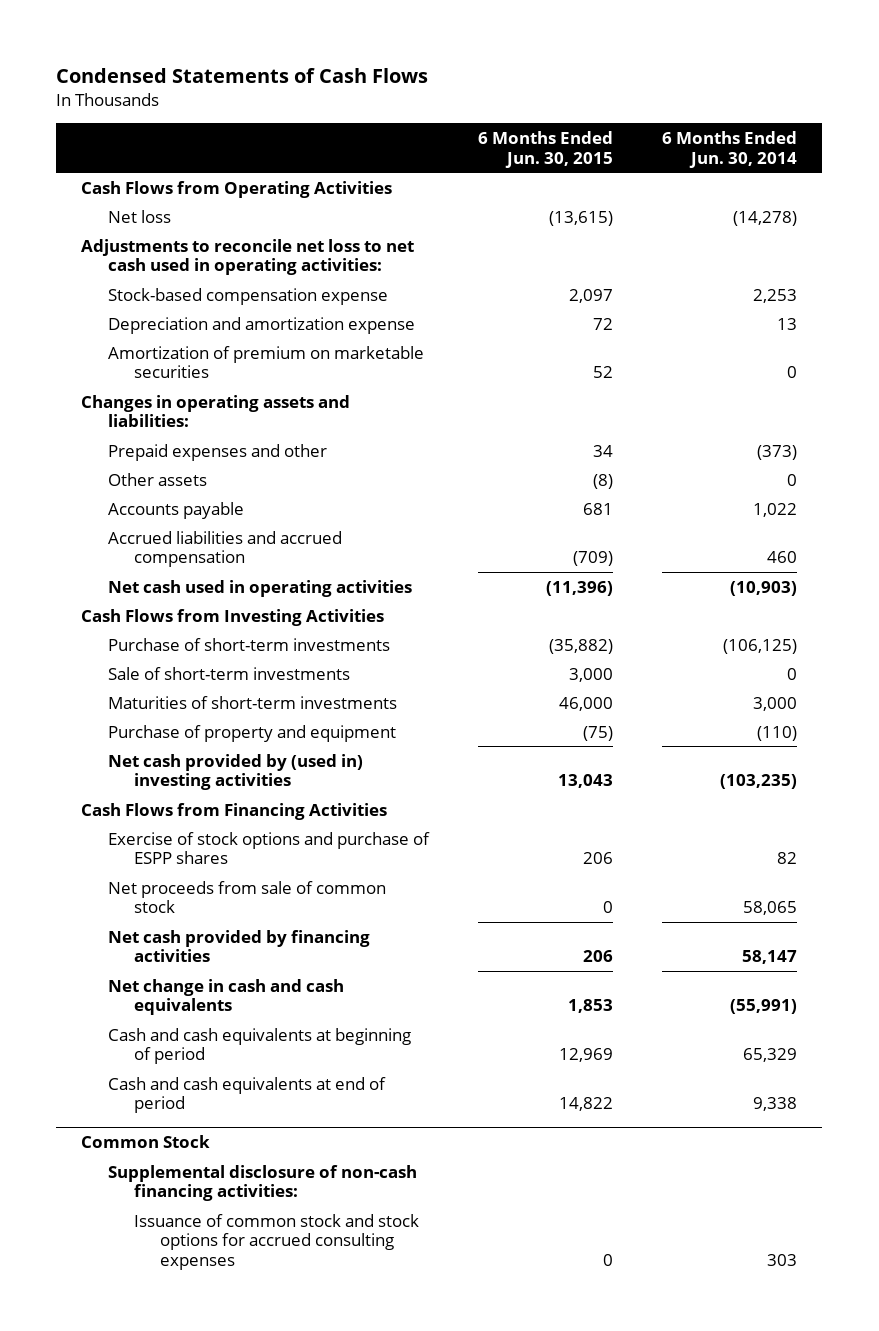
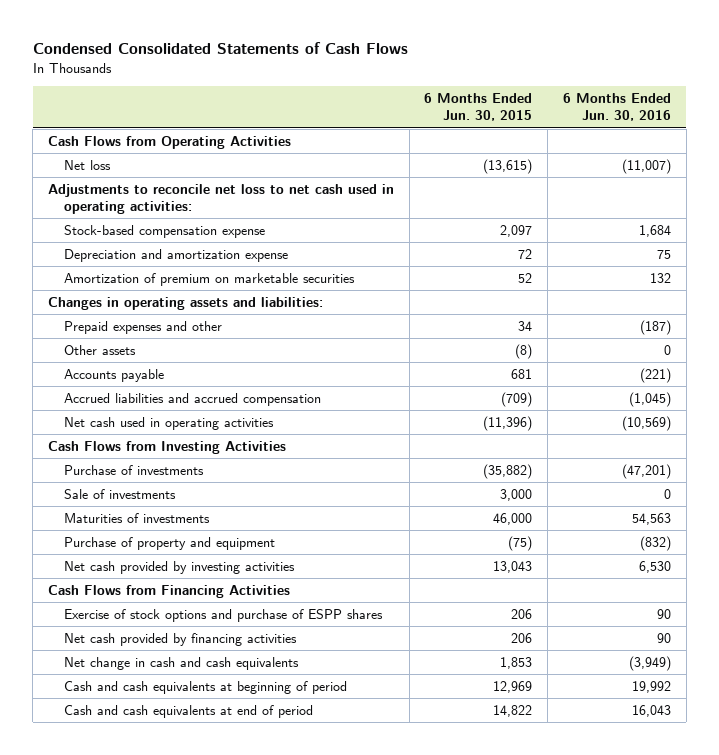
[56,68,429,84] Condensed Statements of Cash Flows -> [32,42,408,55] Condensed Consolidated Statements of Cash Flows
[662,130,798,168] 6 Months Ended Jun. 30, 2014 -> none
none -> [562,93,671,122] 6 Months Ended Jun. 30, 2016
[107,637,390,651] Purchase of short-term investments -> [64,464,205,475] Purchase of investments
[107,666,350,680] Sale of short-term investments -> [64,488,177,499] Sale of investments
[107,695,397,709] Maturities of short-term investments -> [64,512,211,523] Maturities of investments
[107,753,363,791] Net cash provided by (used in) investing activities -> [64,560,296,574] Net cash provided by investing activities
[107,880,386,914] Net proceeds from sale of common stock -> none
[81,1135,211,1149] Common Stock -> none
[107,1164,417,1202] Supplemental disclosure of non-cash financing activities: -> none
[133,1213,419,1271] Issuance of common stock and stock options for accrued consulting expenses -> none

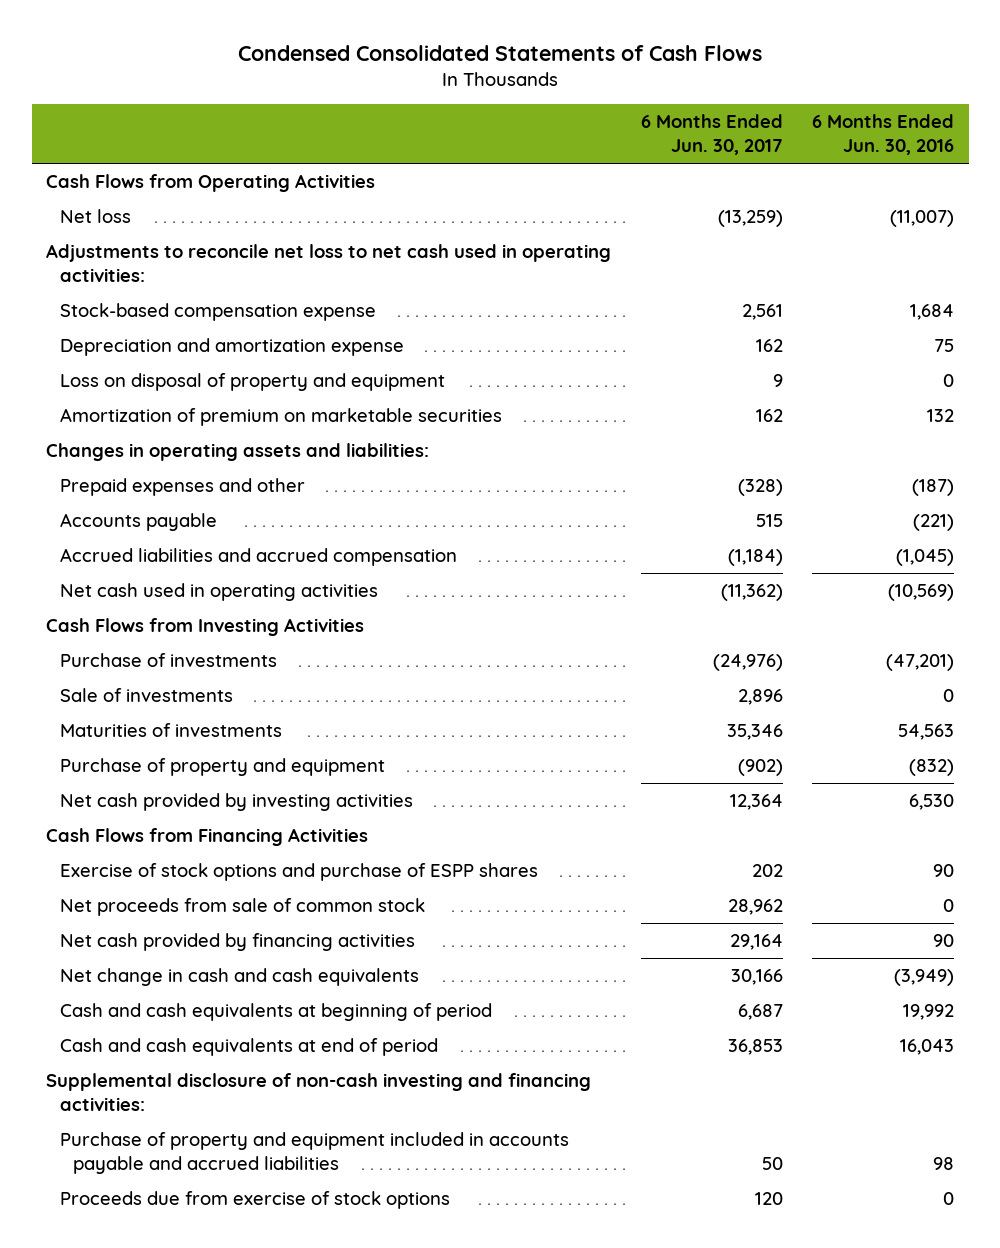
[424,93,533,122] 6 Months Ended Jun. 30, 2015 -> none
none -> [640,114,783,155] 6 Months Ended Jun. 30, 2017
none -> [59,373,445,392] Loss on disposal of property and equipment
[64,344,137,355] Other assets -> none
none -> [59,898,425,917] Net proceeds from sale of common stock
none -> [46,1073,592,1111] Supplemental disclosure of non-cash investing and financing activities:
none -> [59,1132,569,1174] Purchase of property and equipment included in accounts payable and accrued liabilities
none -> [59,1191,450,1210] Proceeds due from exercise of stock options

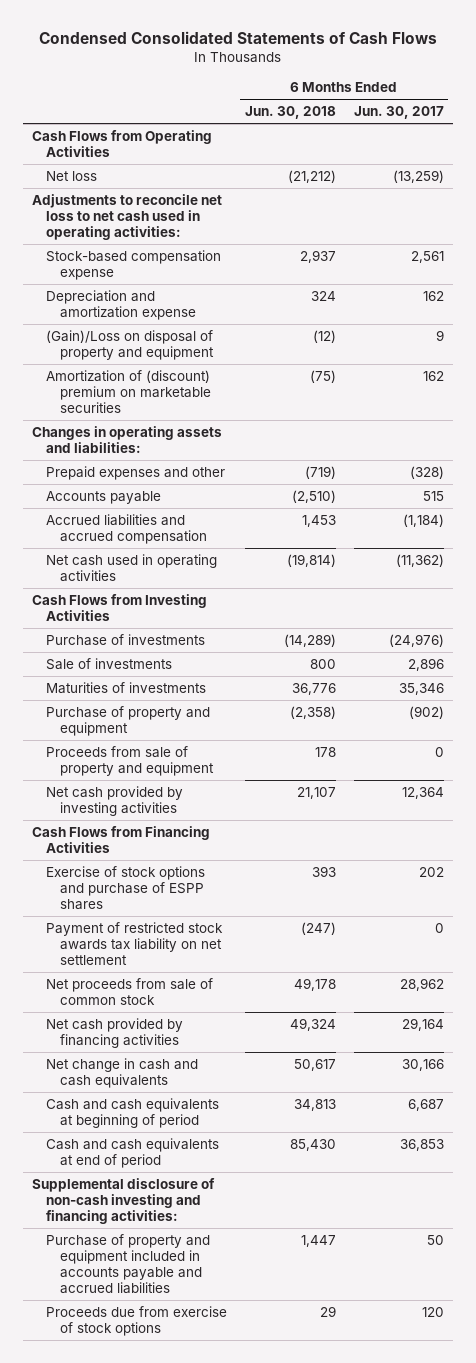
[812,114,955,155] 6 Months Ended Jun. 30, 2016 -> none
none -> [244,106,336,120] Jun. 30, 2018
[59,373,445,392] Loss on disposal of property and equipment -> [45,329,214,360] (Gain)/Loss on disposal of property and equipment
[59,408,502,427] Amortization of premium on marketable securities -> [45,369,211,413] Amortization of (discount) premium on marketable securities
none -> [45,745,214,776] Proceeds from sale of property and equipment
none -> [45,921,223,965] Payment of restricted stock awards tax liability on net settlement

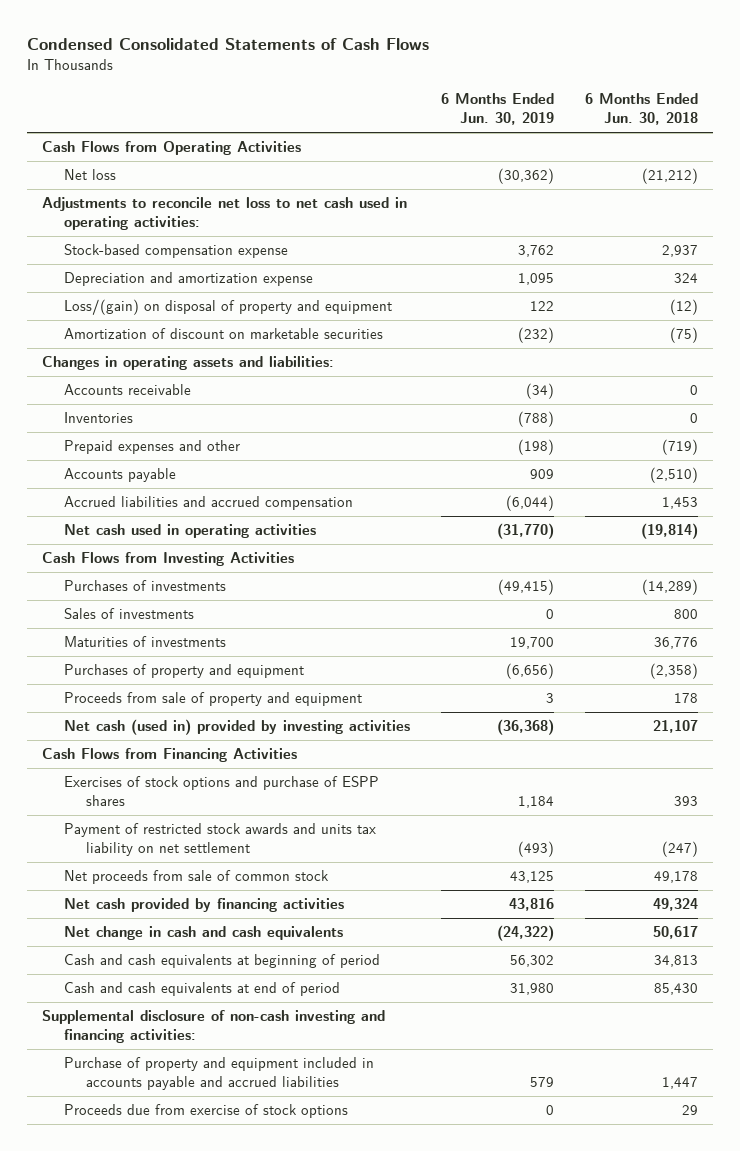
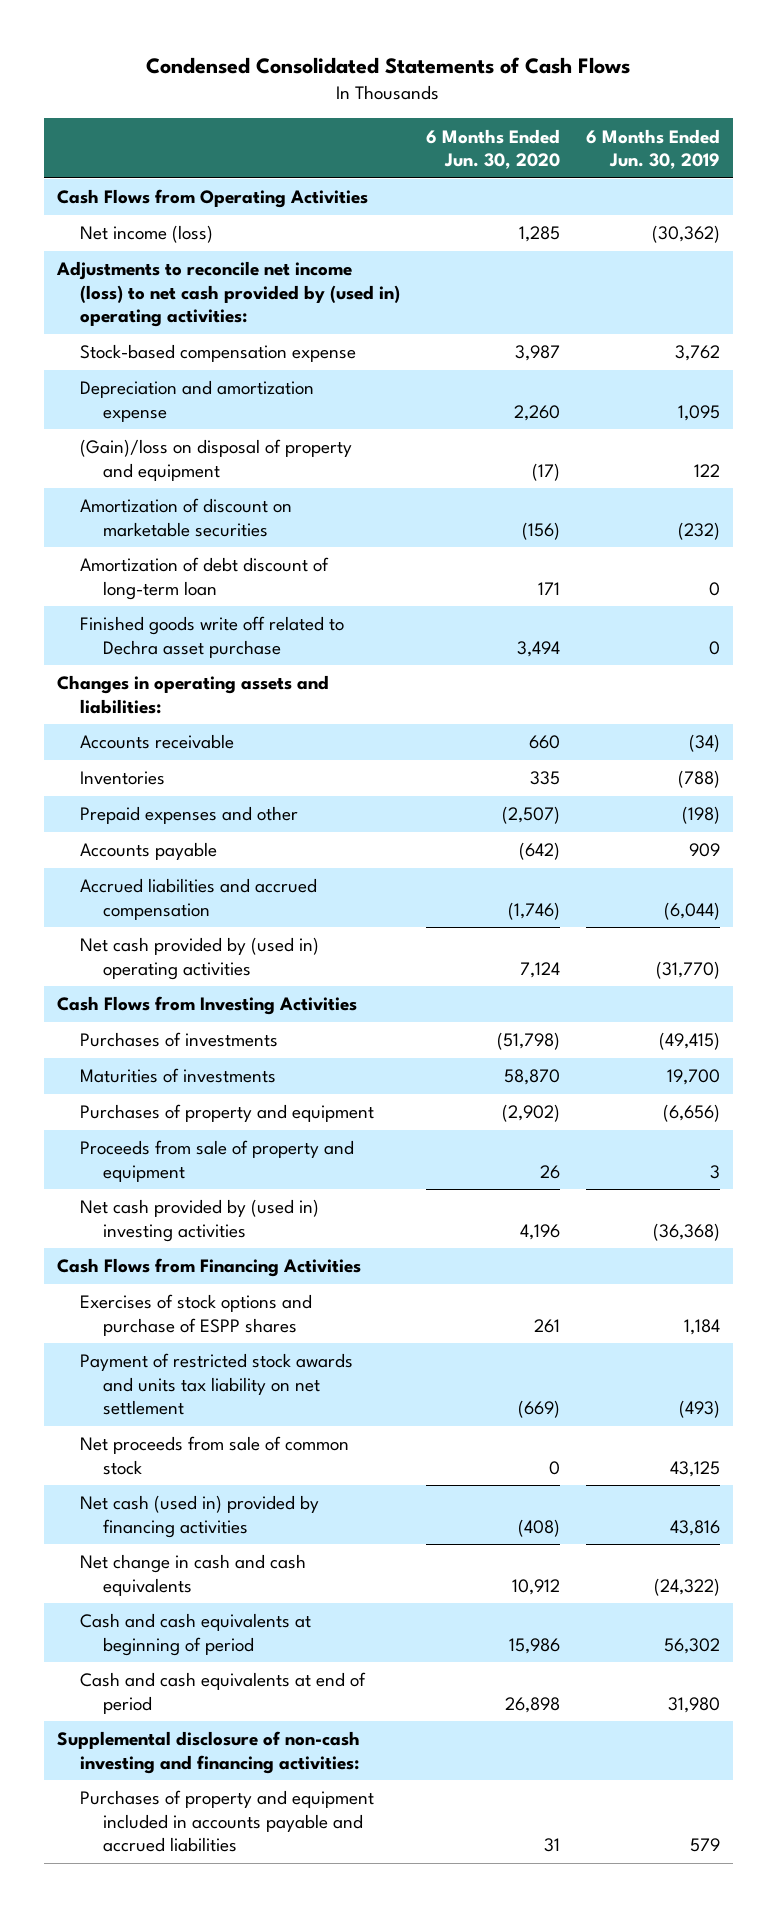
[584,93,698,126] 6 Months Ended Jun. 30, 2018 -> none
none -> [425,128,560,169] 6 Months Ended Jun. 30, 2020
[64,169,117,181] Net loss -> [80,225,214,244] Net income (loss)
[42,197,408,231] Adjustments to reconcile net loss to net cash used in operating activities: -> [55,261,401,327] Adjustments to reconcile net income (loss) to net cash provided by (used in) operating activities:
[64,299,393,316] Loss/(gain) on disposal of property and equipment -> [80,439,353,481] (Gain)/loss on disposal of property and equipment
none -> [80,557,330,600] Amortization of debt discount of long-term loan
none -> [80,616,345,658] Finished goods write off related to Dechra asset purchase
[64,524,317,539] Net cash used in operating activities -> [80,937,320,980] Net cash provided by (used in) operating activities
[64,608,195,620] Sales of investments -> none
[64,719,411,736] Net cash (used in) provided by investing activities -> [80,1199,320,1242] Net cash provided by (used in) investing activities
[64,898,345,913] Net cash provided by financing activities -> [80,1495,320,1538] Net cash (used in) provided by financing activities
[64,1104,349,1119] Proceeds due from exercise of stock options -> none
[64,1057,375,1091] Purchase of property and equipment included in accounts payable and accrued liabilities -> [80,1790,375,1852] Purchases of property and equipment included in accounts payable and accrued liabilities

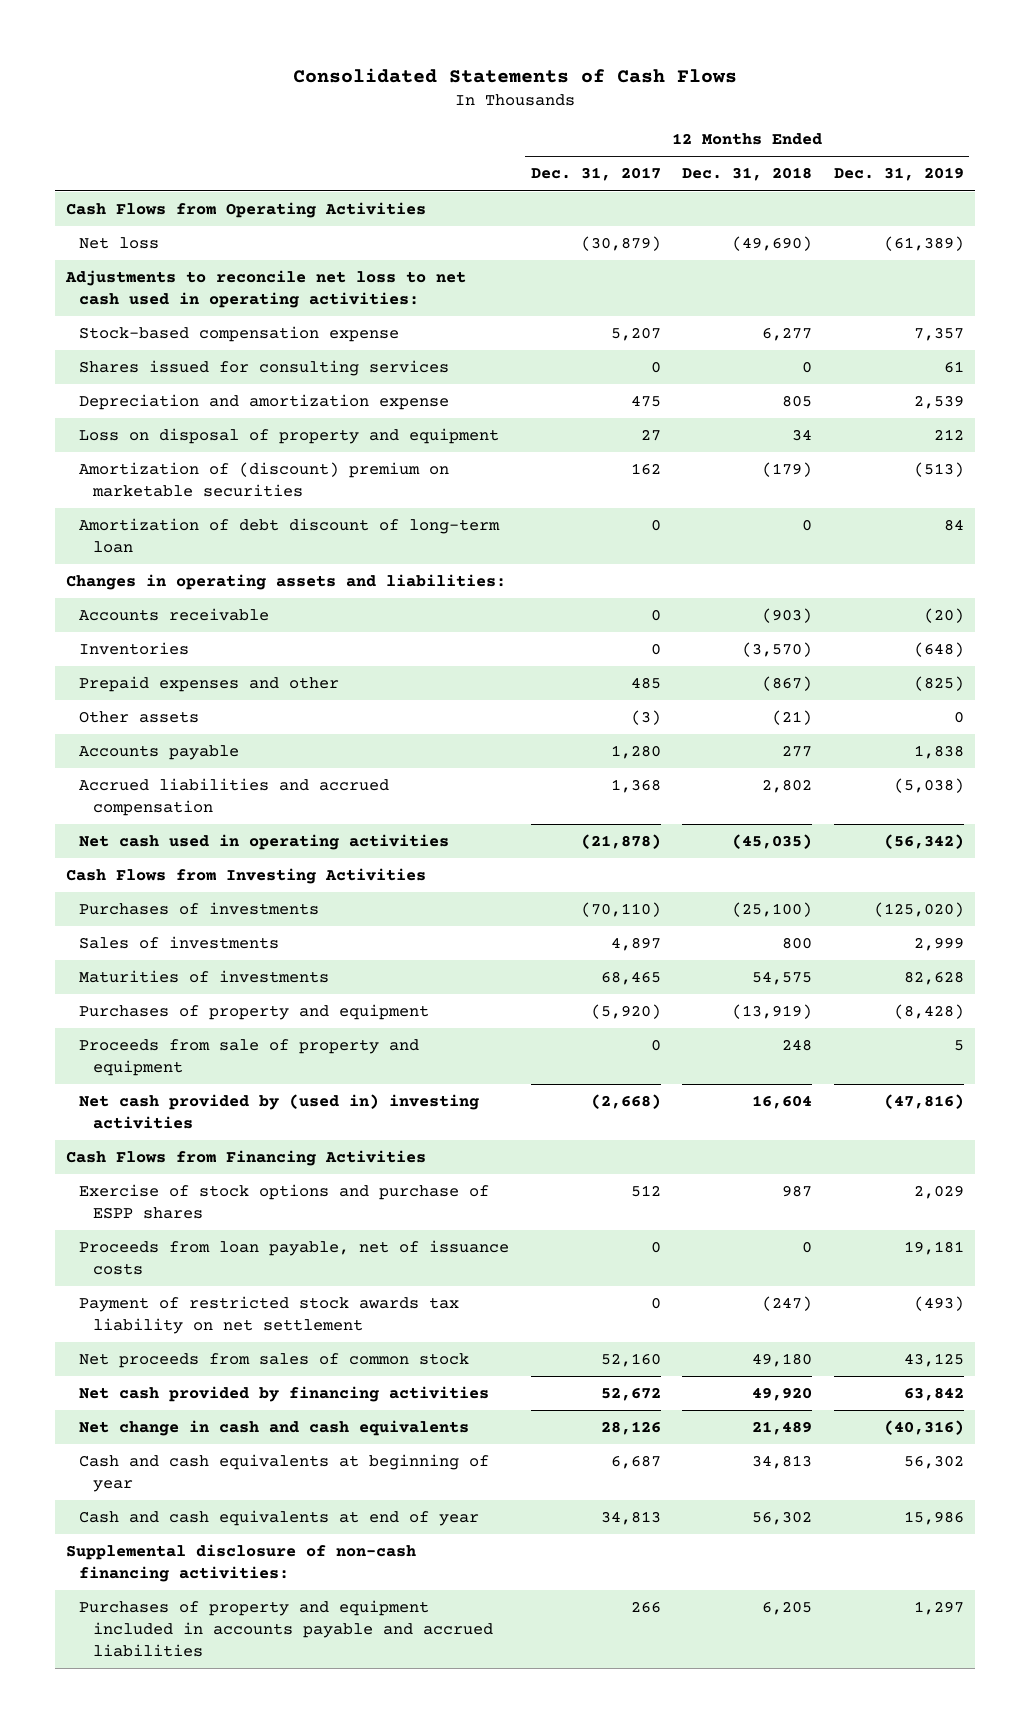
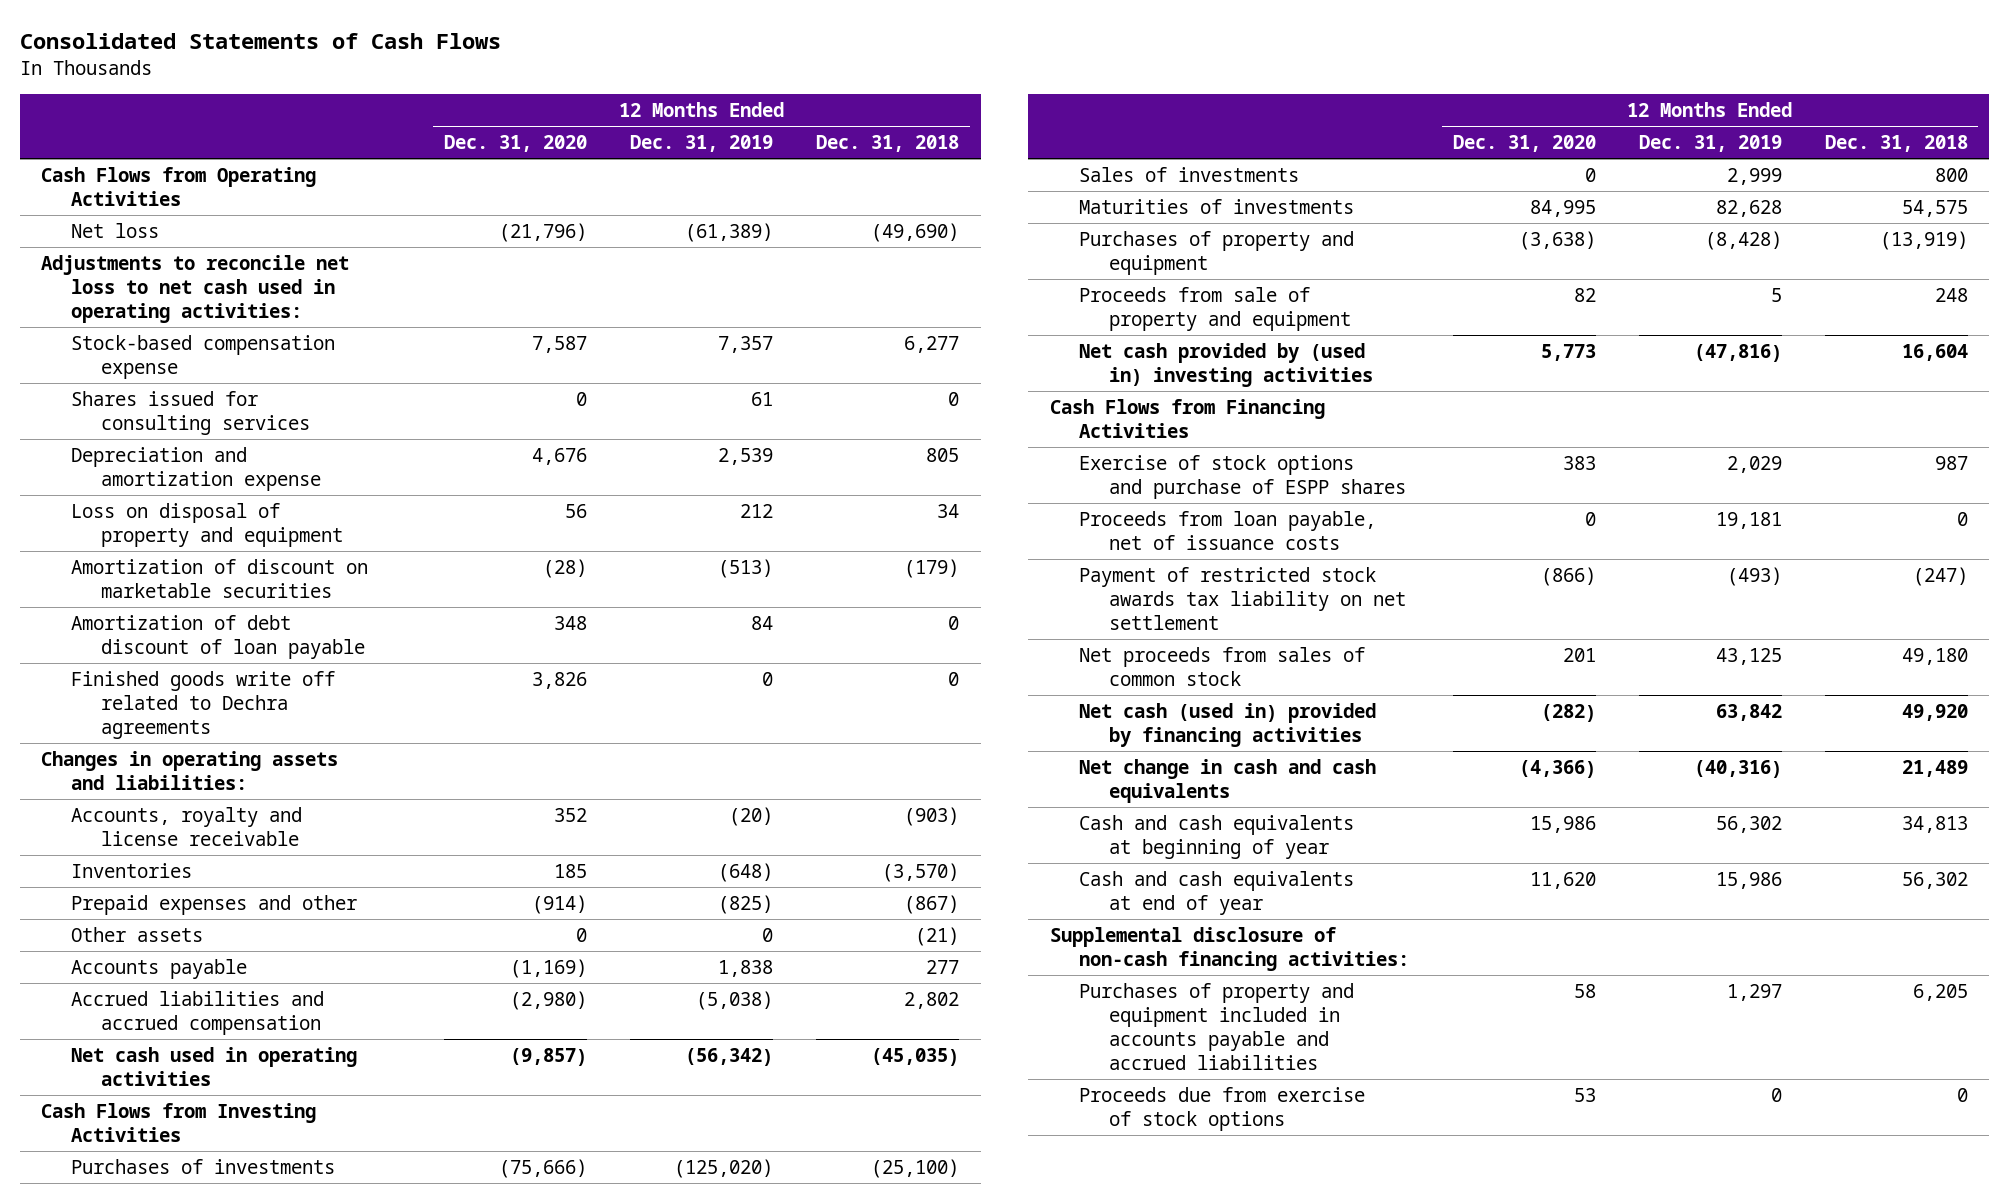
[530,167,661,182] Dec. 31, 2017 -> none
none -> [443,135,587,153] Dec. 31, 2020
[79,462,450,498] Amortization of (discount) premium on marketable securities -> [70,558,368,598] Amortization of discount on marketable securities
[79,518,501,554] Amortization of debt discount of long-term loan -> [70,614,365,659] Amortization of debt discount of loan payable
none -> [70,670,335,739] Finished goods write off related to Dechra agreements
[79,608,270,622] Accounts receivable -> [70,806,302,846] Accounts, royalty and license receivable
[79,1386,490,1403] Net cash provided by financing activities -> [1079,702,1377,747] Net cash (used in) provided by financing activities
none -> [1079,1086,1366,1131] Proceeds due from exercise of stock options

